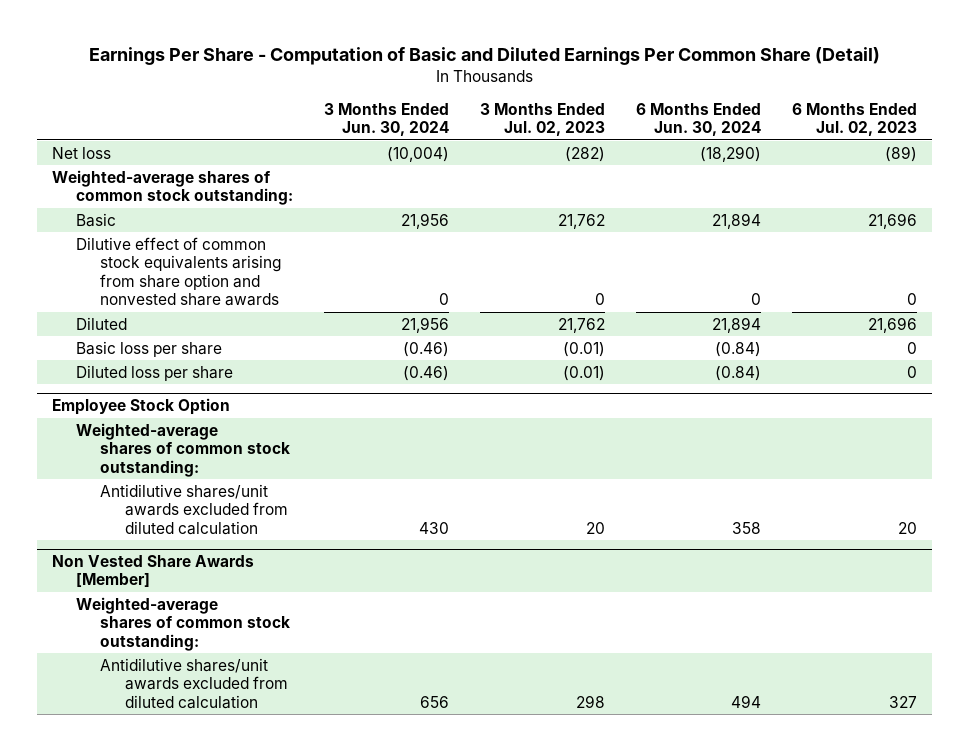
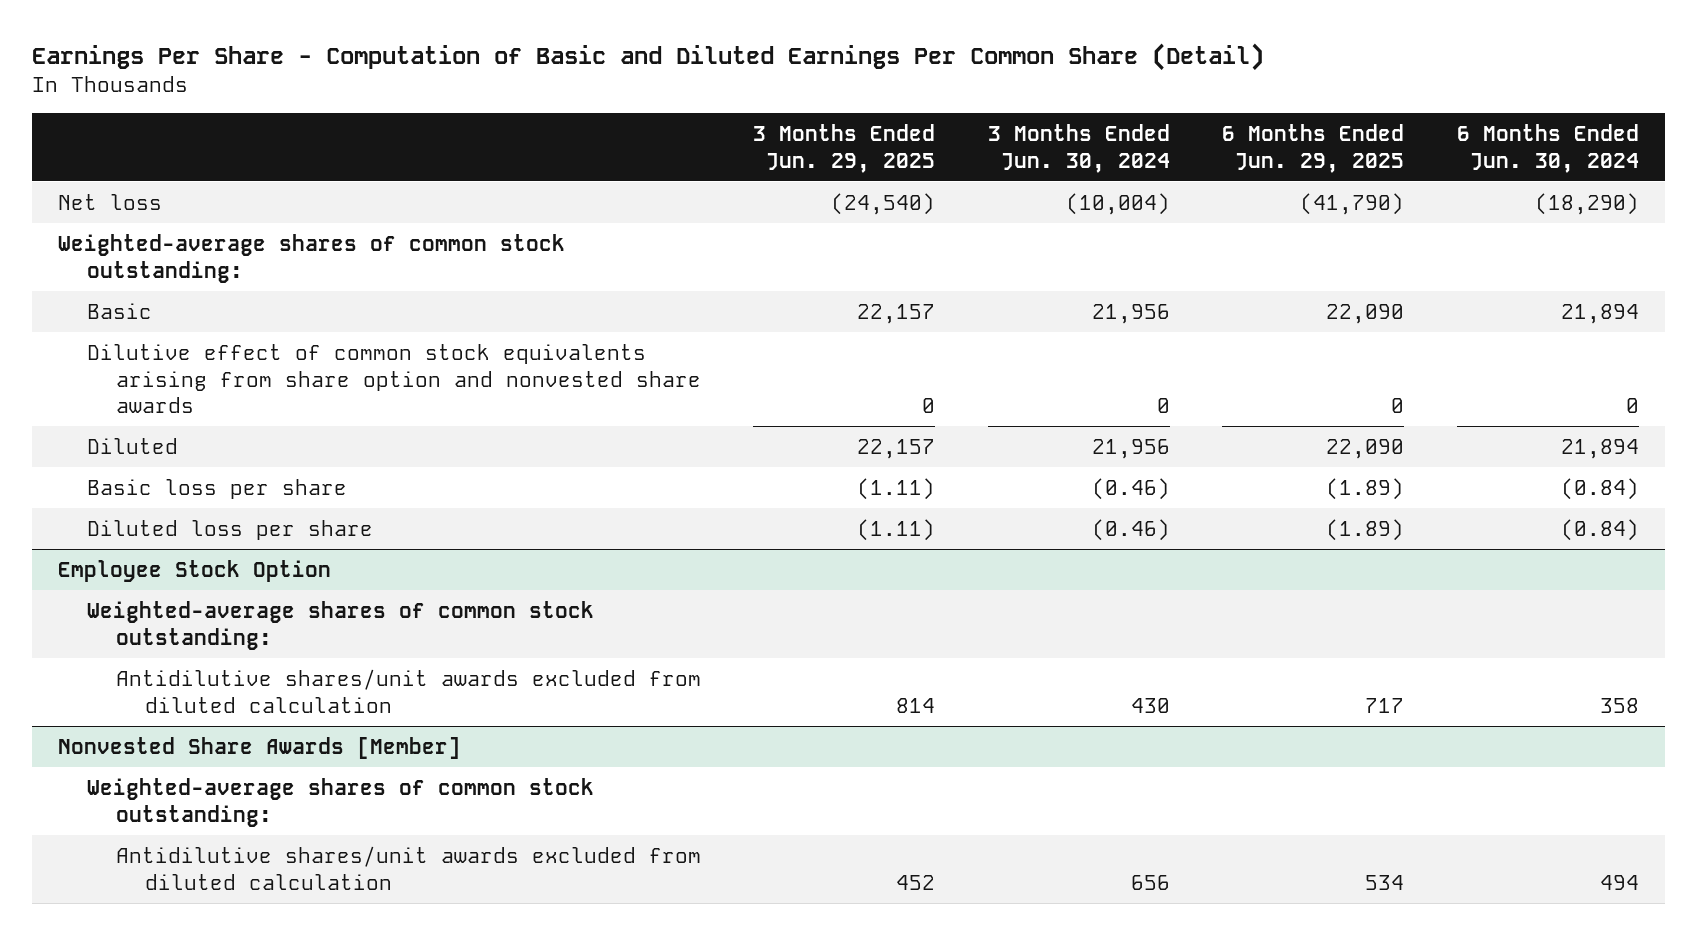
[480,102,606,137] 3 Months Ended Jul. 02, 2023 -> none
[792,102,918,137] 6 Months Ended Jul. 02, 2023 -> none
none -> [753,124,936,173] 3 Months Ended Jun. 29, 2025
none -> [1222,124,1405,173] 6 Months Ended Jun. 29, 2025
[52,555,255,588] Non Vested Share Awards [Member] -> [57,736,461,759] Nonvested Share Awards [Member]

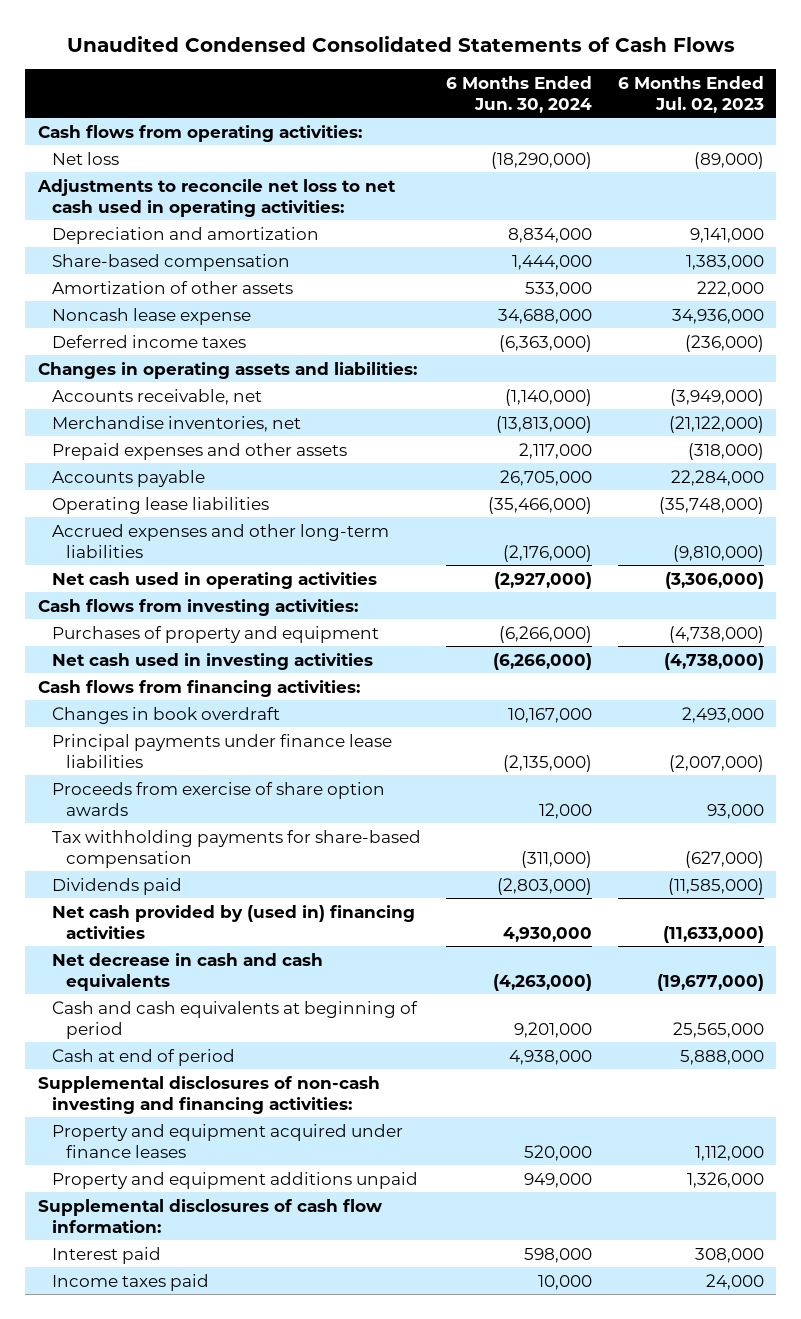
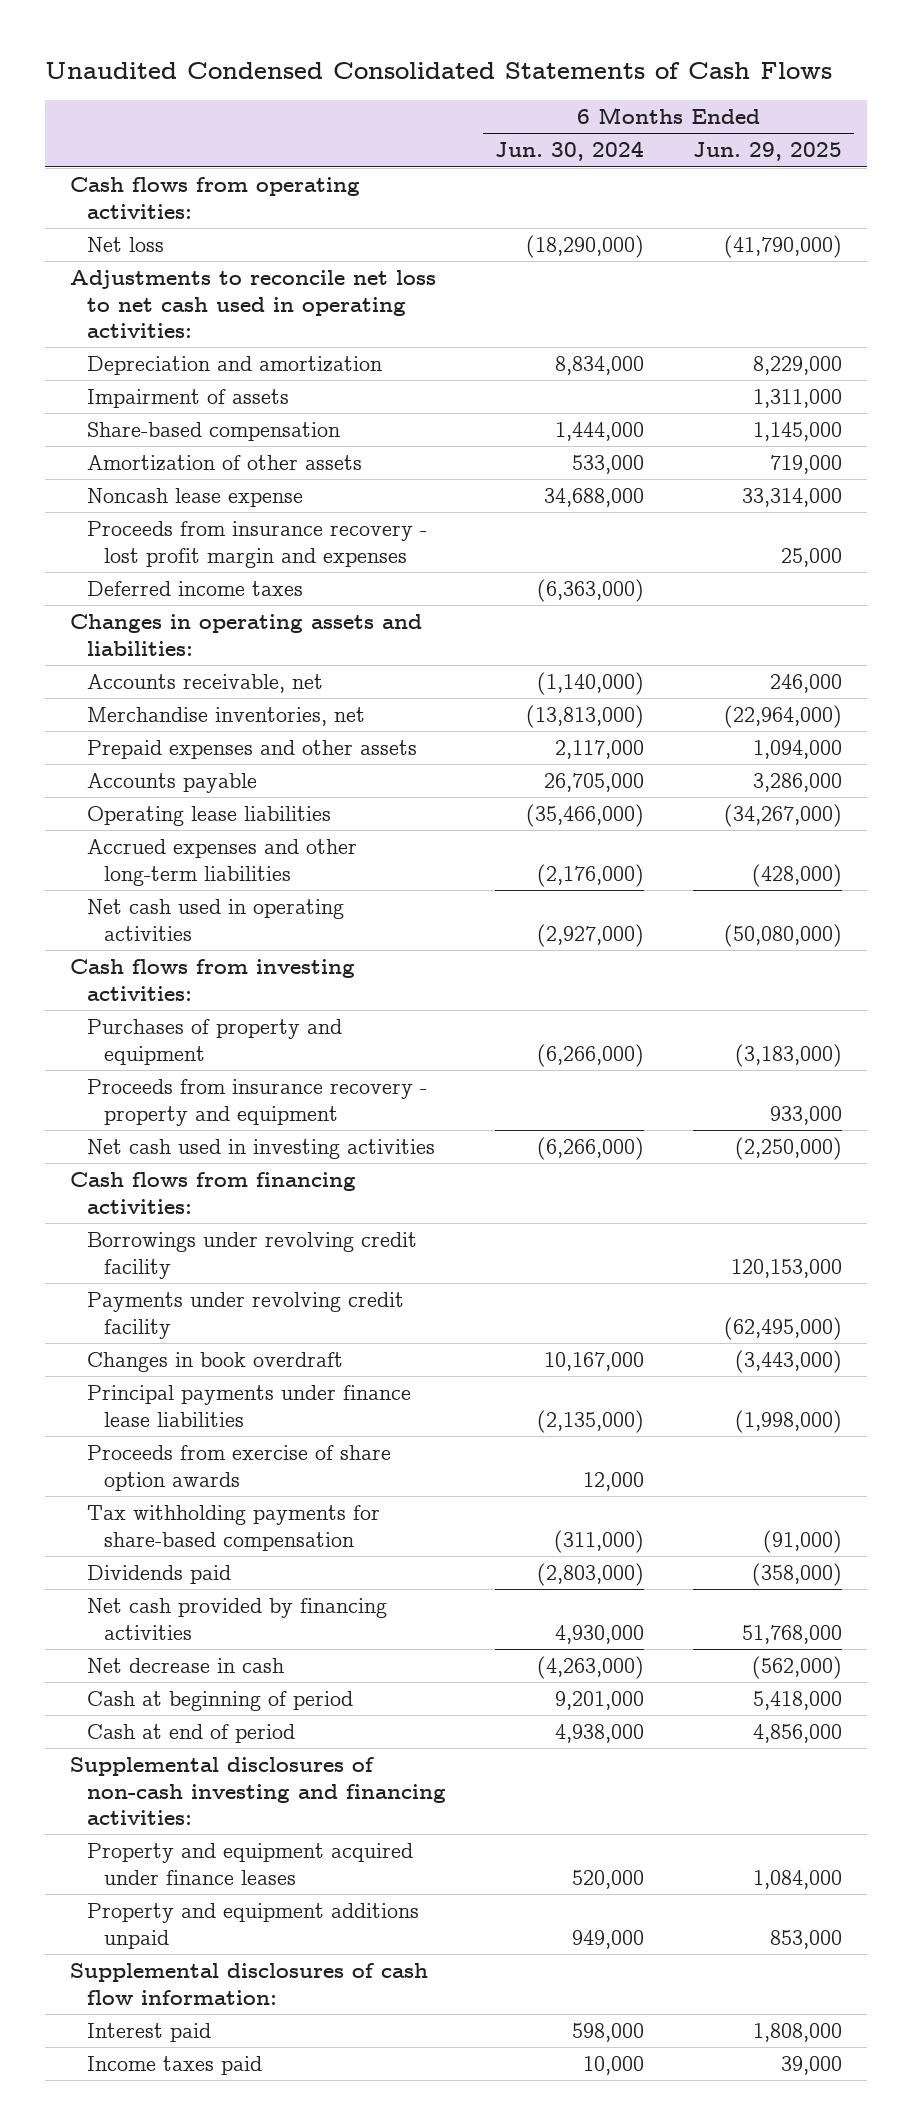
[617,75,764,113] 6 Months Ended Jul. 02, 2023 -> none
none -> [693,142,843,162] Jun. 29, 2025
none -> [86,389,289,409] Impairment of assets
none -> [86,521,427,568] Proceeds from insurance recovery - lost profit margin and expenses
none -> [86,1079,427,1126] Proceeds from insurance recovery - property and equipment
none -> [86,1232,417,1279] Borrowings under revolving credit facility
none -> [86,1292,404,1339] Payments under revolving credit facility
[51,904,415,939] Net cash provided by (used in) financing activities -> [86,1598,387,1640] Net cash provided by financing activities
[51,952,323,991] Net decrease in cash and cash equivalents -> [86,1658,284,1674] Net decrease in cash
[51,1000,418,1039] Cash and cash equivalents at beginning of period -> [86,1691,353,1712] Cash at beginning of period

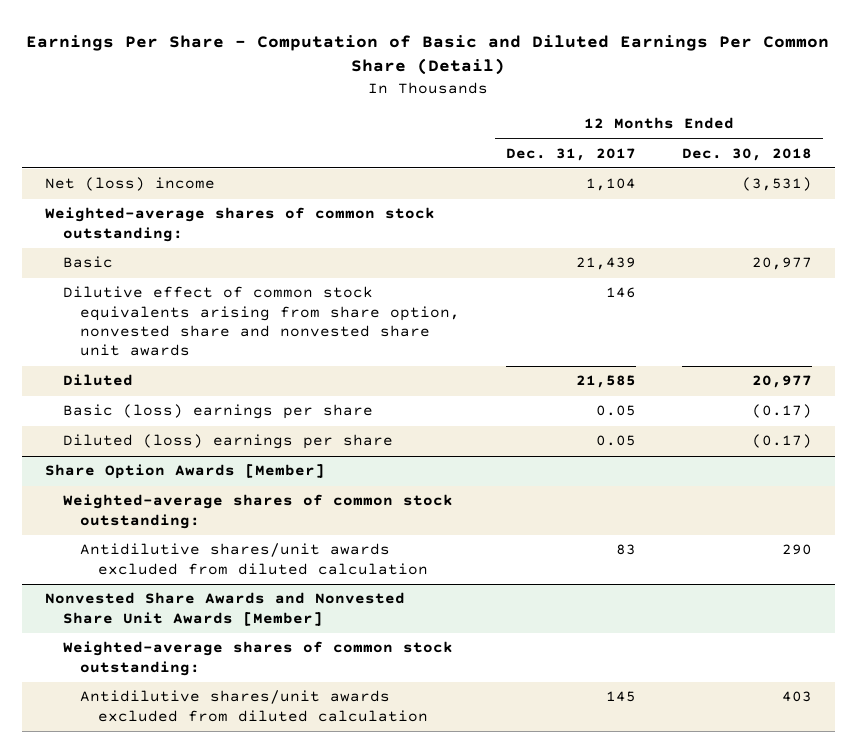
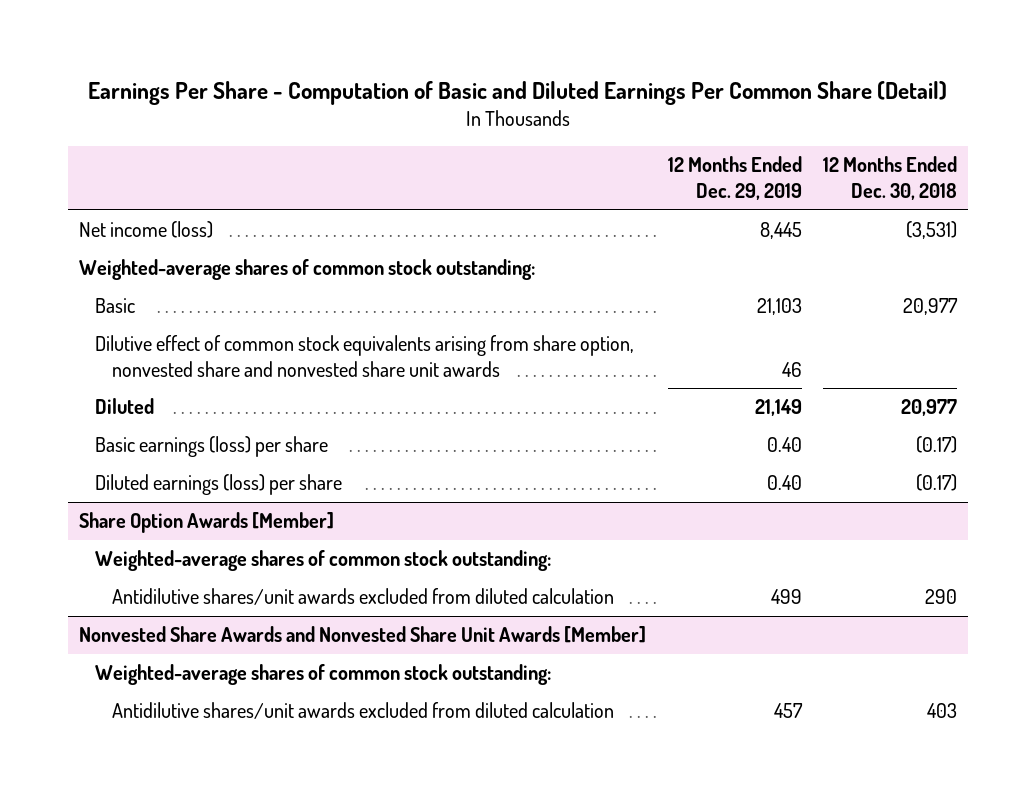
[506,147,637,161] Dec. 31, 2017 -> none
none -> [667,156,802,201] 12 Months Ended Dec. 29, 2019
[44,177,215,192] Net (loss) income -> [78,221,213,239] Net income (loss)
[62,404,373,420] Basic (loss) earnings per share -> [95,436,329,458] Basic earnings (loss) per share
[62,434,393,450] Diluted (loss) earnings per share -> [95,474,343,496] Diluted earnings (loss) per share

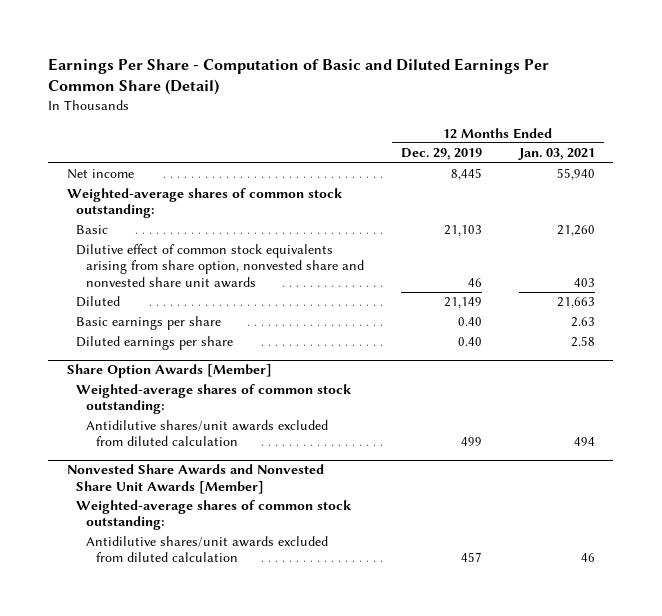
[823,156,958,201] 12 Months Ended Dec. 30, 2018 -> none
none -> [517,148,595,161] Jan. 03, 2021
[78,221,213,239] Net income (loss) -> [66,169,134,180] Net income
[95,436,329,458] Basic earnings (loss) per share -> [76,316,222,331] Basic earnings per share
[95,474,343,496] Diluted earnings (loss) per share -> [76,336,234,351] Diluted earnings per share

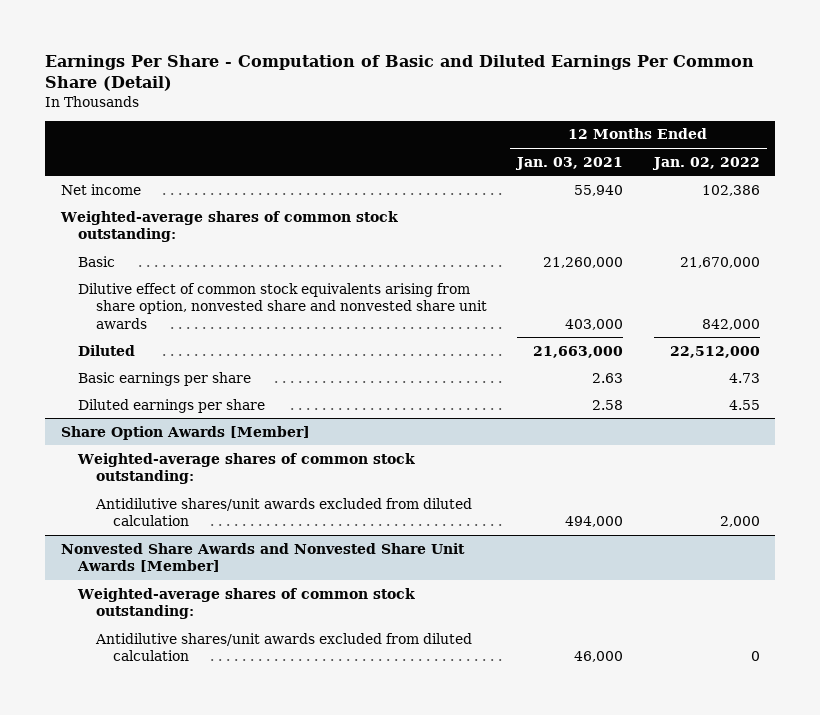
[401,148,483,161] Dec. 29, 2019 -> none
none -> [651,156,760,170] Jan. 02, 2022
[556,225,595,237] 21,260 -> [543,256,624,268] 21,260,000
[573,277,595,287] 403 -> [565,318,624,330] 403,000
[556,297,595,309] 21,663 -> [533,345,624,358] 21,663,000
[573,437,595,447] 494 -> [565,516,624,528] 494,000
[580,553,595,563] 46 -> [574,651,624,663] 46,000

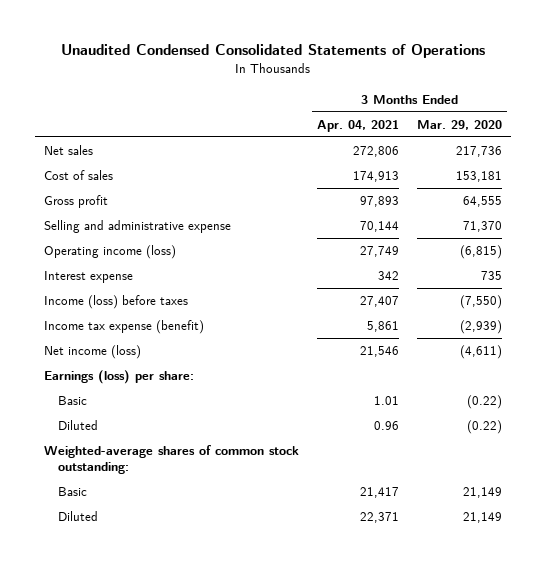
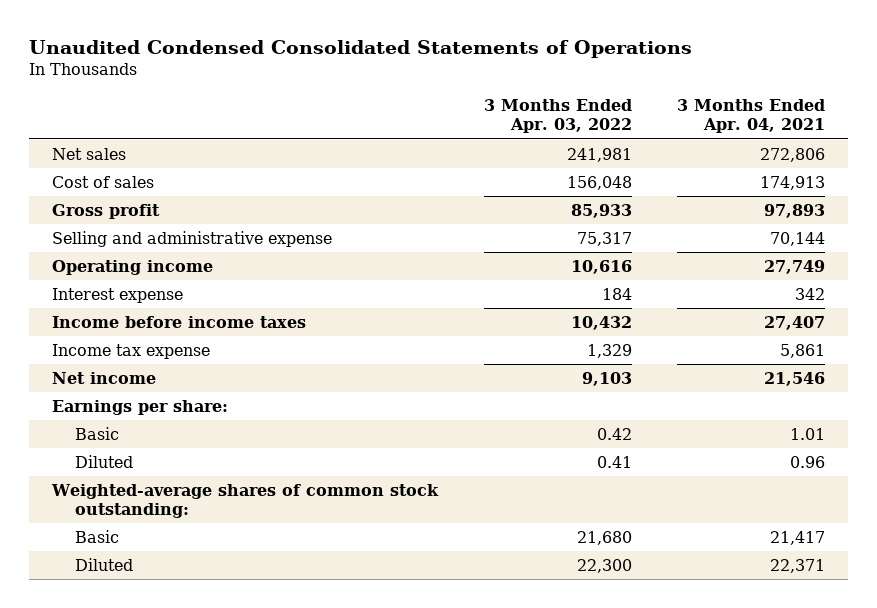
[417,119,503,130] Mar. 29, 2020 -> none
none -> [483,99,632,134] 3 Months Ended Apr. 03, 2022
[43,245,176,260] Operating income (loss) -> [51,259,213,275] Operating income
[43,295,188,310] Income (loss) before taxes -> [51,315,306,328] Income before income taxes
[43,320,204,335] Income tax expense (benefit) -> [51,343,210,359] Income tax expense
[43,345,141,360] Net income (loss) -> [51,371,156,384] Net income
[43,370,194,385] Earnings (loss) per share: -> [51,399,228,415] Earnings per share:

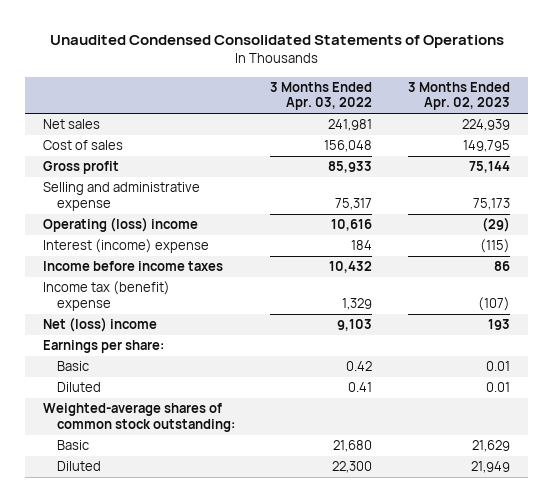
[677,99,826,134] 3 Months Ended Apr. 04, 2021 -> none
none -> [408,81,511,111] 3 Months Ended Apr. 02, 2023
[51,259,213,275] Operating income -> [42,217,198,233] Operating (loss) income
[51,287,183,303] Interest expense -> [42,239,209,254] Interest (income) expense
[51,343,210,359] Income tax expense -> [42,281,170,311] Income tax (benefit) expense
[51,371,156,384] Net income -> [42,317,157,333] Net (loss) income

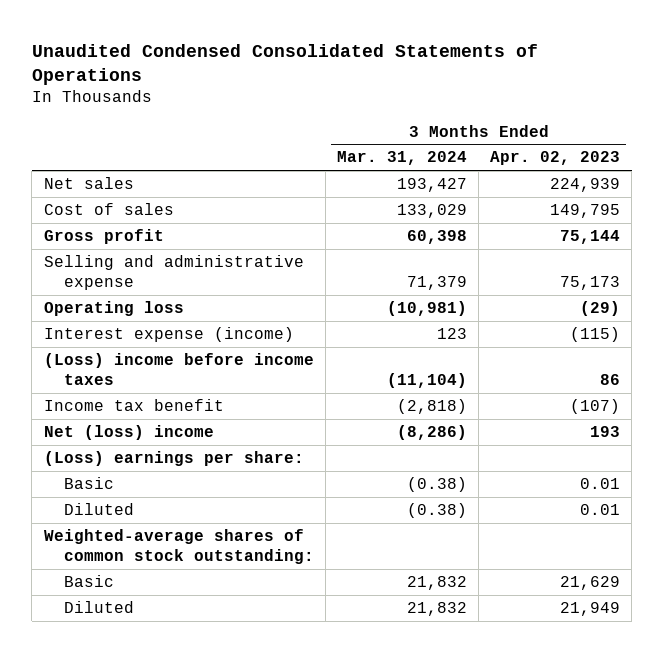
[270,81,373,111] 3 Months Ended Apr. 03, 2022 -> none
none -> [336,151,467,166] Mar. 31, 2024
[42,217,198,233] Operating (loss) income -> [43,301,184,317] Operating loss
[42,239,209,254] Interest (income) expense -> [43,327,294,343] Interest expense (income)
[42,261,223,272] Income before income taxes -> [43,353,314,386] (Loss) income before income taxes
[42,281,170,311] Income tax (benefit) expense -> [43,399,224,412] Income tax benefit
[42,340,164,354] Earnings per share: -> [43,451,304,467] (Loss) earnings per share:

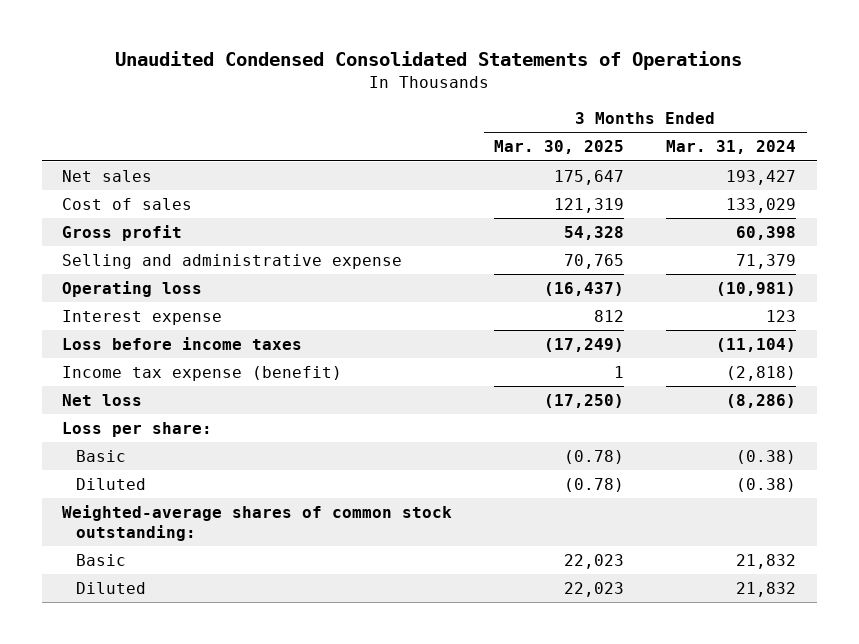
[490,151,621,166] Apr. 02, 2023 -> none
none -> [494,140,625,155] Mar. 30, 2025
[43,327,294,343] Interest expense (income) -> [62,310,223,326] Interest expense
[43,353,314,386] (Loss) income before income taxes -> [62,337,303,351] Loss before income taxes
[43,399,224,412] Income tax benefit -> [62,366,343,382] Income tax expense (benefit)
[43,425,214,441] Net (loss) income -> [62,394,143,407] Net loss
[43,451,304,467] (Loss) earnings per share: -> [62,422,213,438] Loss per share:

